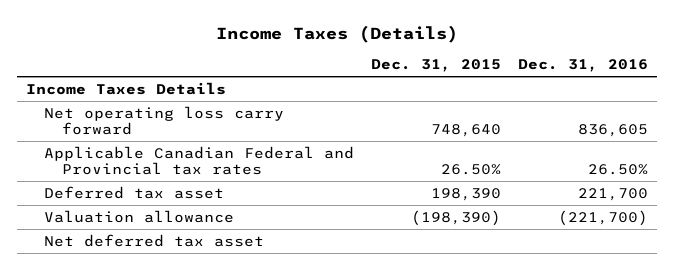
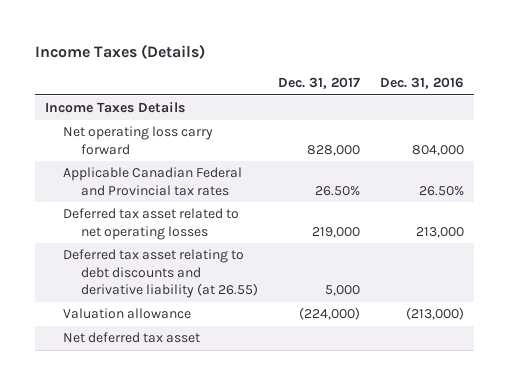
[371,59,502,73] Dec. 31, 2015 -> none
none -> [277,76,360,89] Dec. 31, 2017
[578,123,649,137] 836,605 -> [412,144,465,156] 804,000
[43,185,224,199] Deferred tax asset -> [63,208,240,240] Deferred tax asset related to net operating losses
[578,187,649,201] 221,700 -> [416,226,465,238] 213,000
none -> [63,249,258,298] Deferred tax asset relating to debt discounts and derivative liability (at 26.55)
[558,209,649,226] (221,700) -> [406,307,465,321] (213,000)

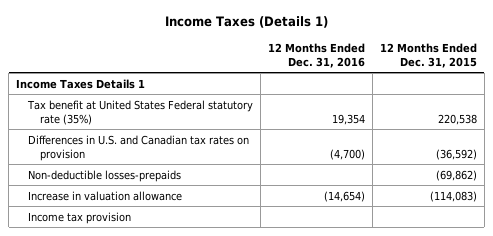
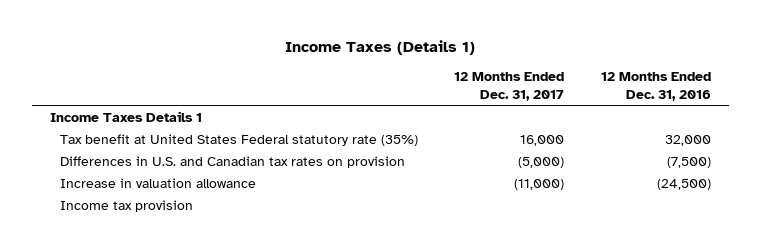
[379,42,477,68] 12 Months Ended Dec. 31, 2015 -> none
none -> [454,72,565,101] 12 Months Ended Dec. 31, 2017
[28,169,182,182] Non-deductible losses-prepaids -> none
[331,113,365,125] 19,354 -> [664,134,711,146] 32,000
[329,148,365,160] (4,700) -> [666,156,711,168] (7,500)
[323,190,365,202] (14,654) -> [656,178,711,190] (24,500)

